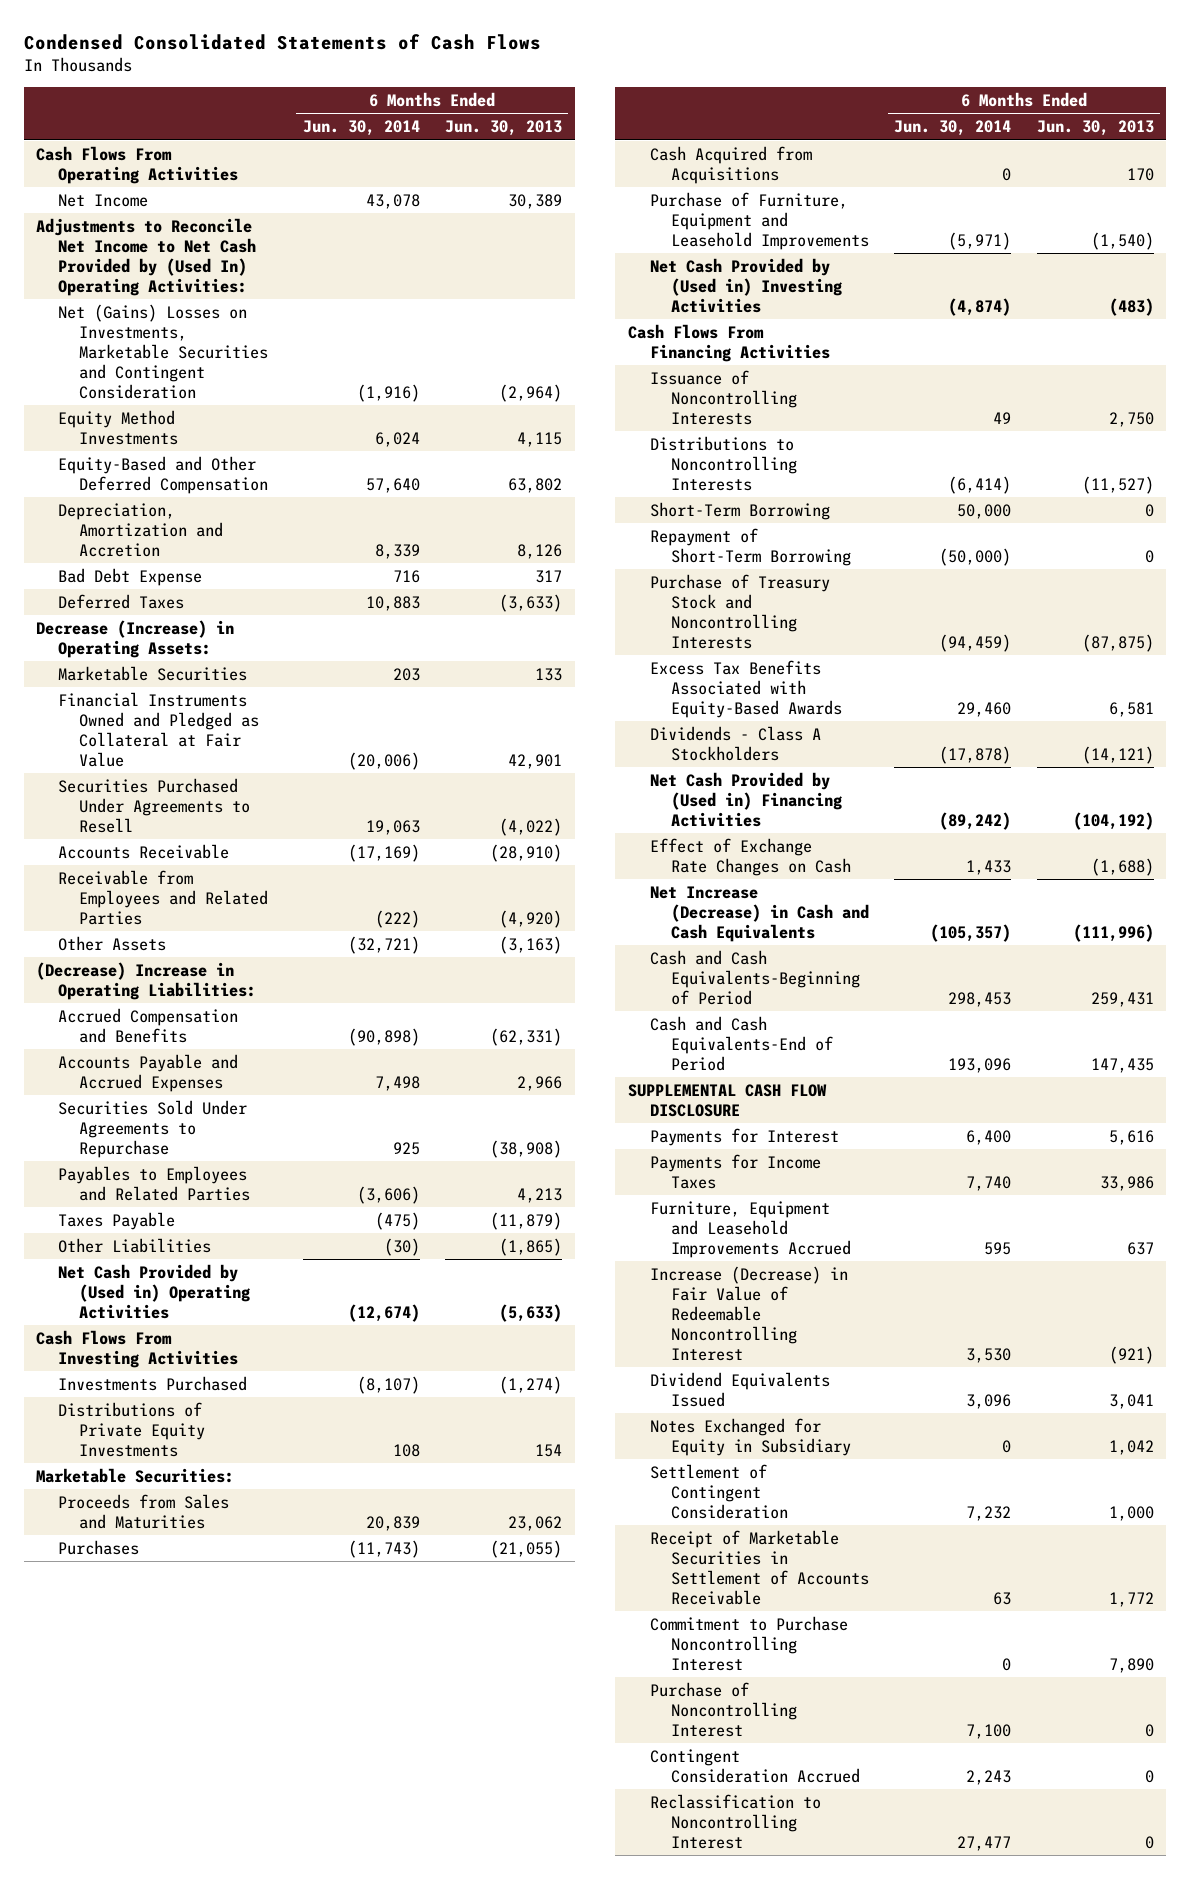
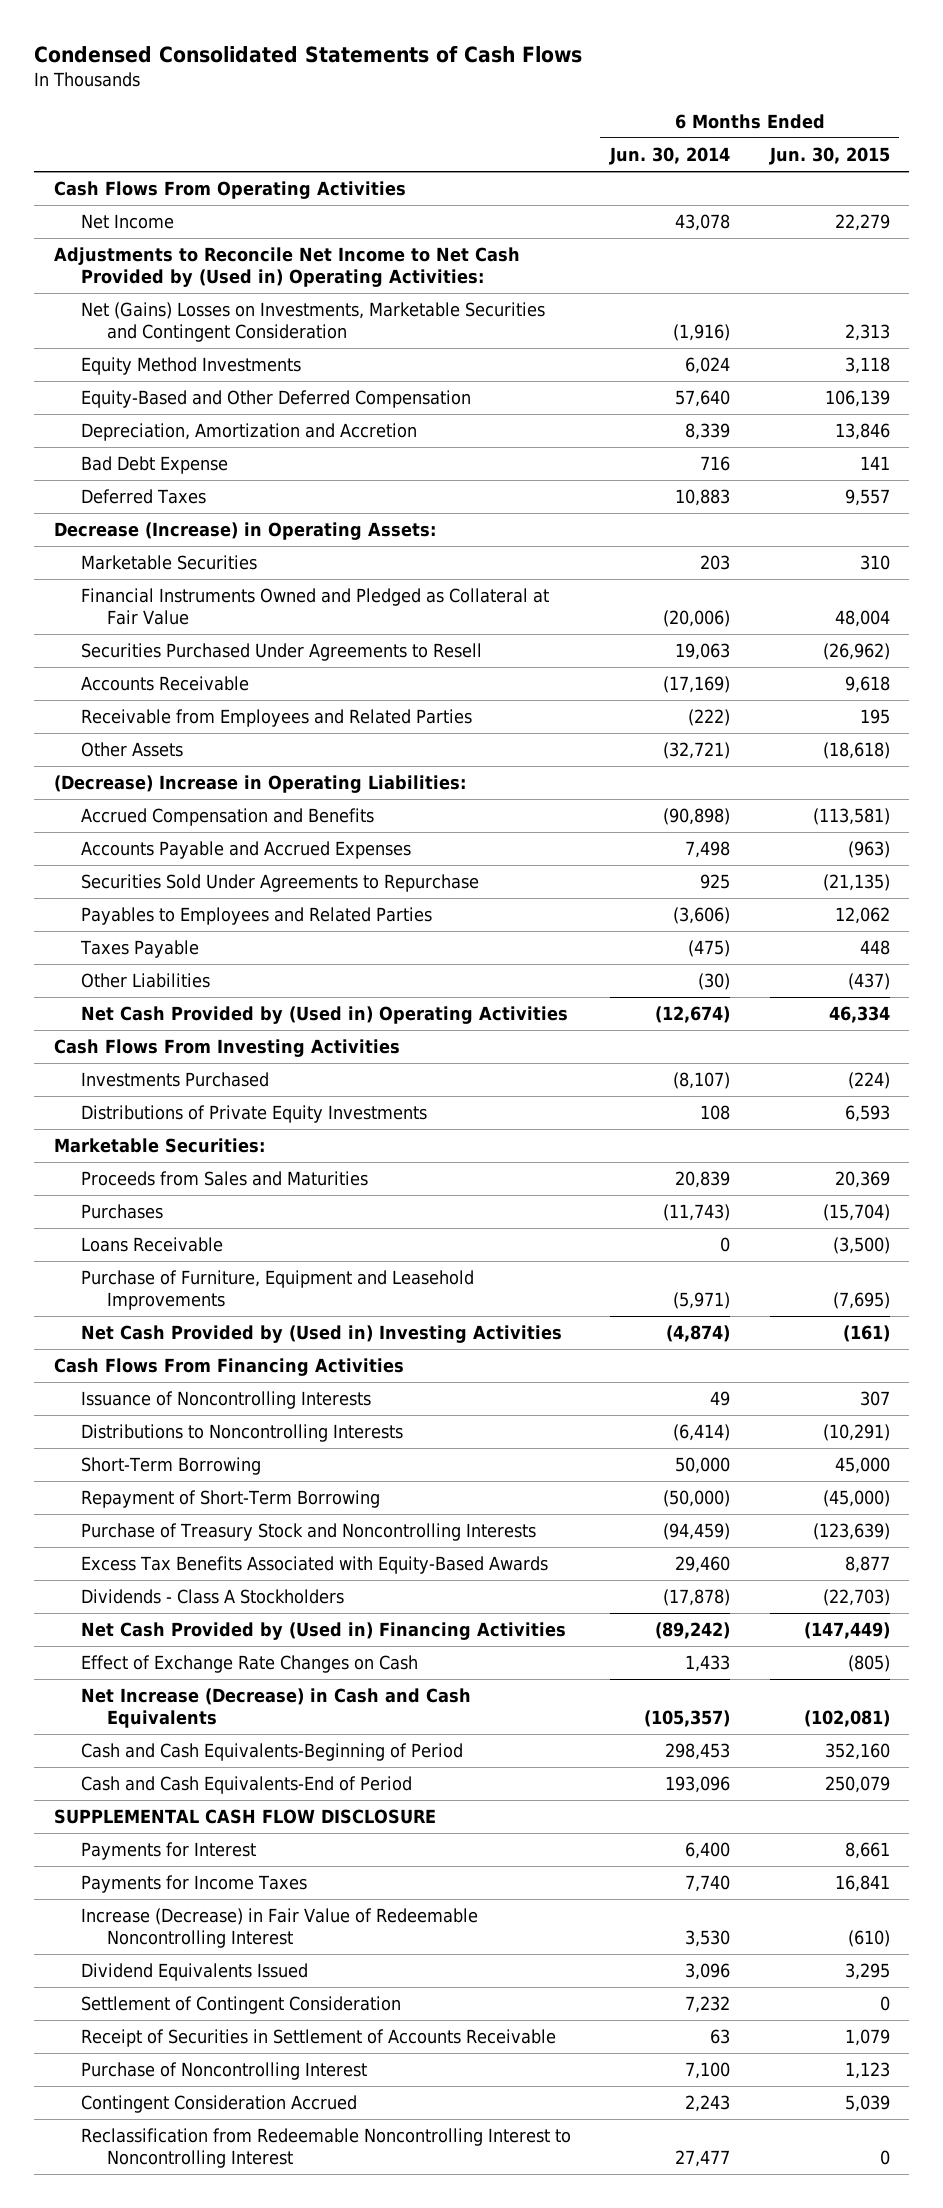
[445,120,563,137] Jun. 30, 2013 -> none
none -> [768,146,890,165] Jun. 30, 2015
[36,217,256,296] Adjustments to Reconcile Net Income to Net Cash Provided by (Used In) Operating Activities: -> [53,247,520,288] Adjustments to Reconcile Net Income to Net Cash Provided by (Used in) Operating Activities:
[649,145,812,184] Cash Acquired from Acquisitions -> none
none -> [80,1237,223,1253] Loans Receivable
[649,1200,851,1258] Furniture, Equipment and Leasehold Improvements Accrued -> none
[649,1417,851,1456] Notes Exchanged for Equity in Subsidiary -> none
[649,1615,848,1671] Commitment to Purchase Noncontrolling Interest -> none
[649,1529,869,1605] Receipt of Marketable Securities in Settlement of Accounts Receivable -> [80,2029,556,2048] Receipt of Securities in Settlement of Accounts Receivable
[649,1793,821,1849] Reclassification to Noncontrolling Interest -> [80,2128,571,2169] Reclassification from Redeemable Noncontrolling Interest to Noncontrolling Interest

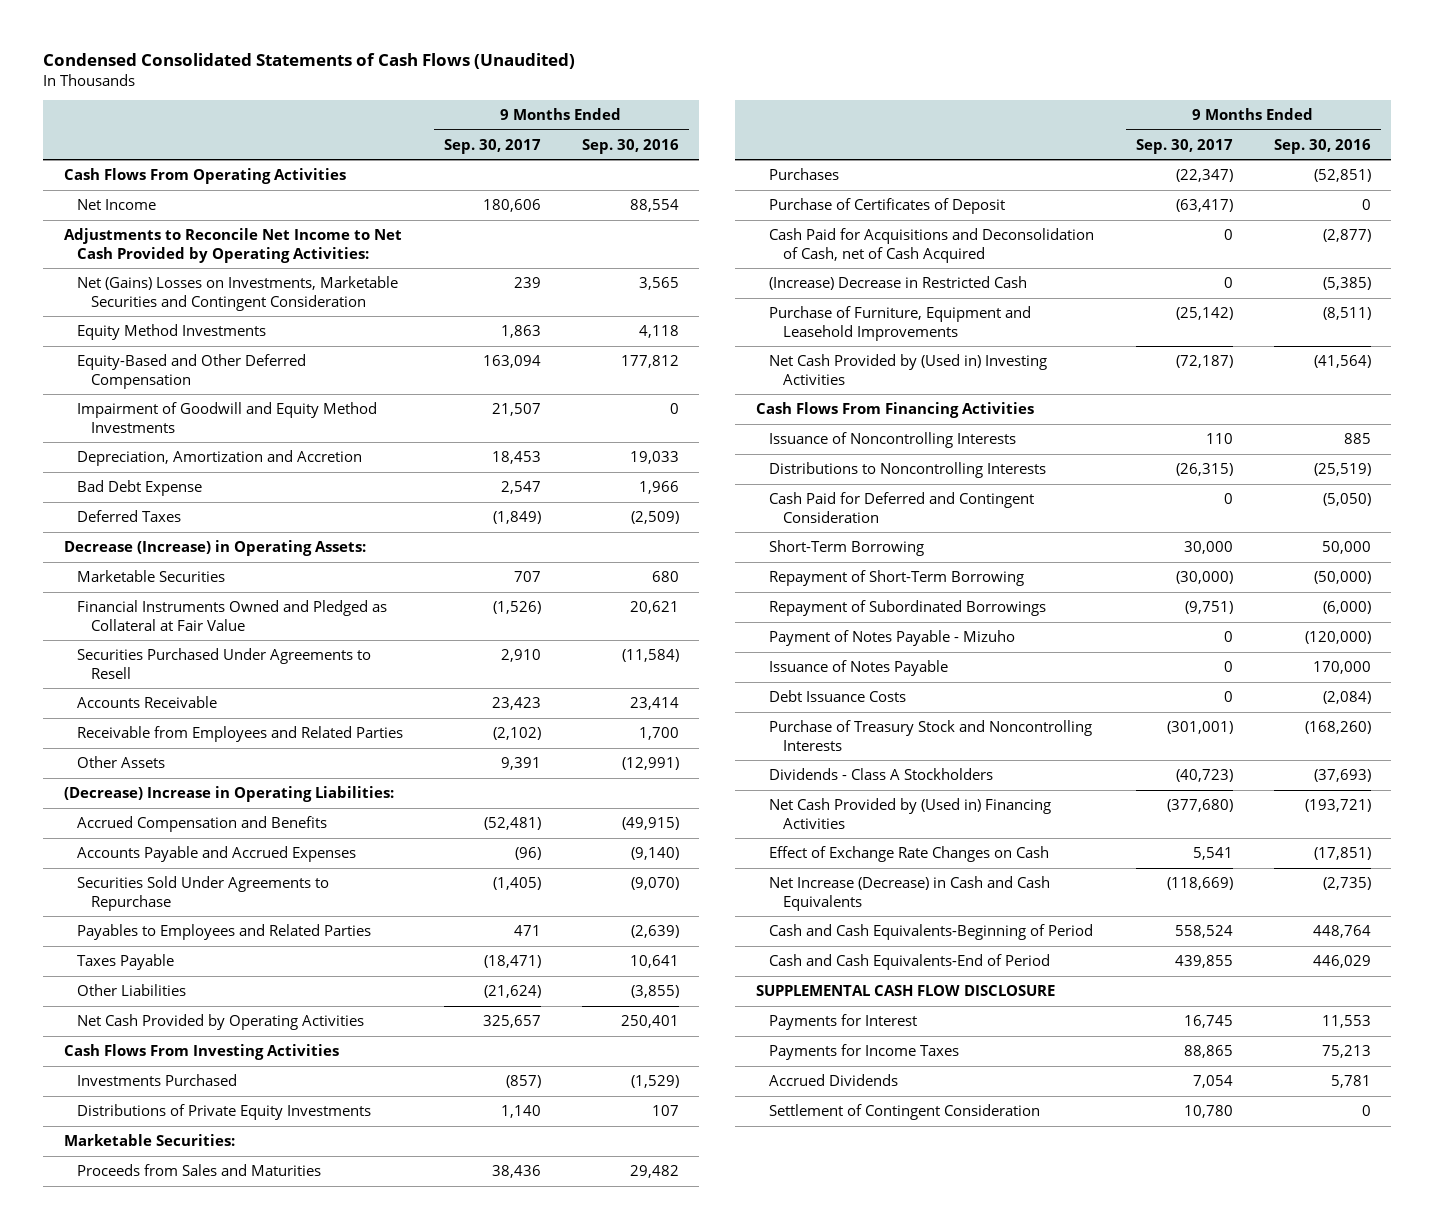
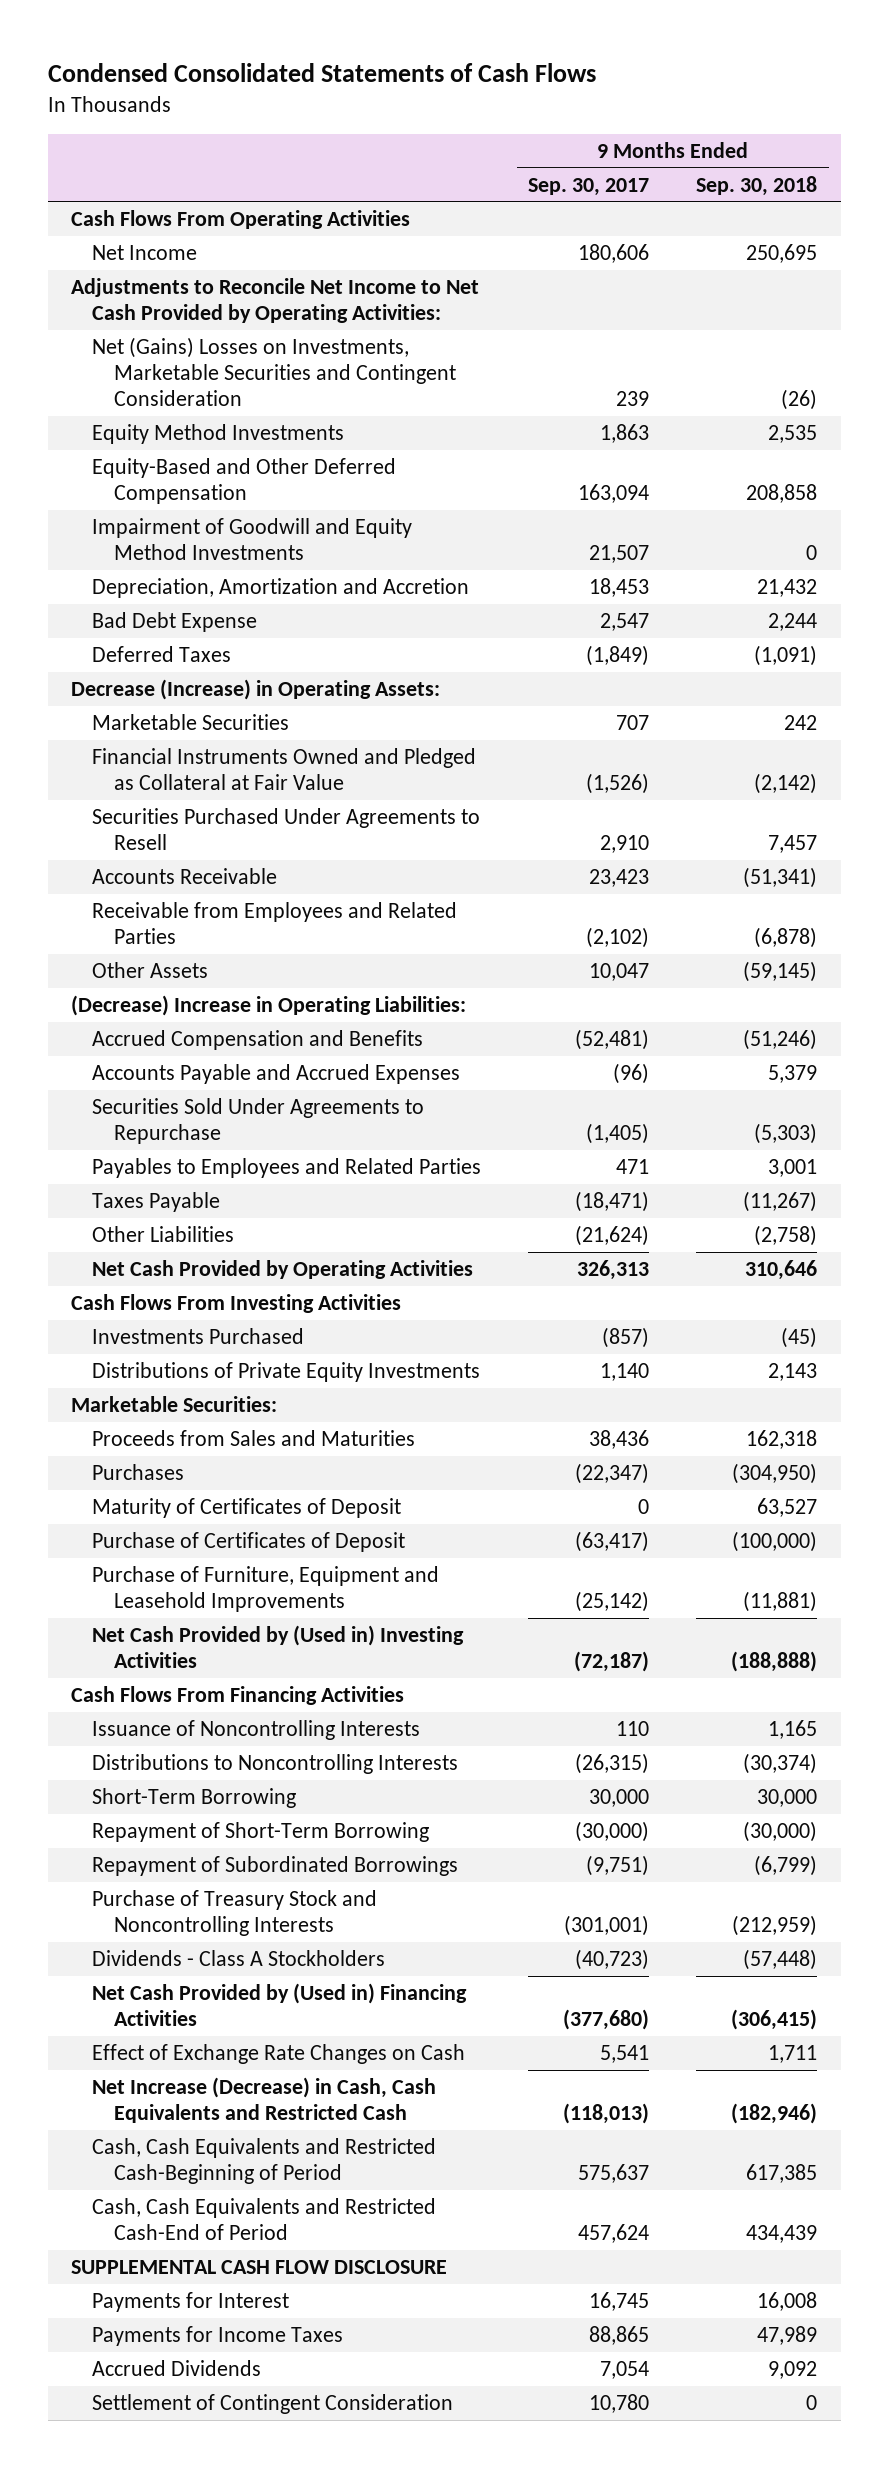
[43,52,576,69] Condensed Consolidated Statements of Cash Flows (Unaudited) -> [47,62,596,82] Condensed Consolidated Statements of Cash Flows
[581,138,679,154] Sep. 30, 2016 -> none
none -> [696,175,818,196] Sep. 30, 2018
[500,756,541,770] 9,391 -> [589,963,650,982] 10,047
[482,1014,541,1028] 325,657 -> [577,1260,650,1281] 326,313
none -> [92,1498,402,1519] Maturity of Certificates of Deposit
[769,227,1095,263] Cash Paid for Acquisitions and Deconsolidation of Cash, net of Cash Acquired -> none
[769,275,1028,290] (Increase) Decrease in Restricted Cash -> none
[769,491,1035,523] Cash Paid for Deferred and Contingent Consideration -> none
[769,629,1016,646] Payment of Notes Payable - Mizuho -> none
[769,659,949,676] Issuance of Notes Payable -> none
[769,689,907,702] Debt Issuance Costs -> none
[769,875,1051,911] Net Increase (Decrease) in Cash and Cash Equivalents -> [92,2077,437,2124] Net Increase (Decrease) in Cash, Cash Equivalents and Restricted Cash
[1167,876,1234,890] (118,669) -> [563,2103,650,2125] (118,013)
[769,923,1094,940] Cash and Cash Equivalents-Beginning of Period -> [92,2138,437,2185] Cash, Cash Equivalents and Restricted Cash-Beginning of Period
[1175,924,1234,938] 558,524 -> [578,2164,650,2184] 575,637
[769,953,1051,970] Cash and Cash Equivalents-End of Period -> [92,2198,437,2241] Cash, Cash Equivalents and Restricted Cash-End of Period
[1175,954,1234,968] 439,855 -> [578,2224,650,2244] 457,624

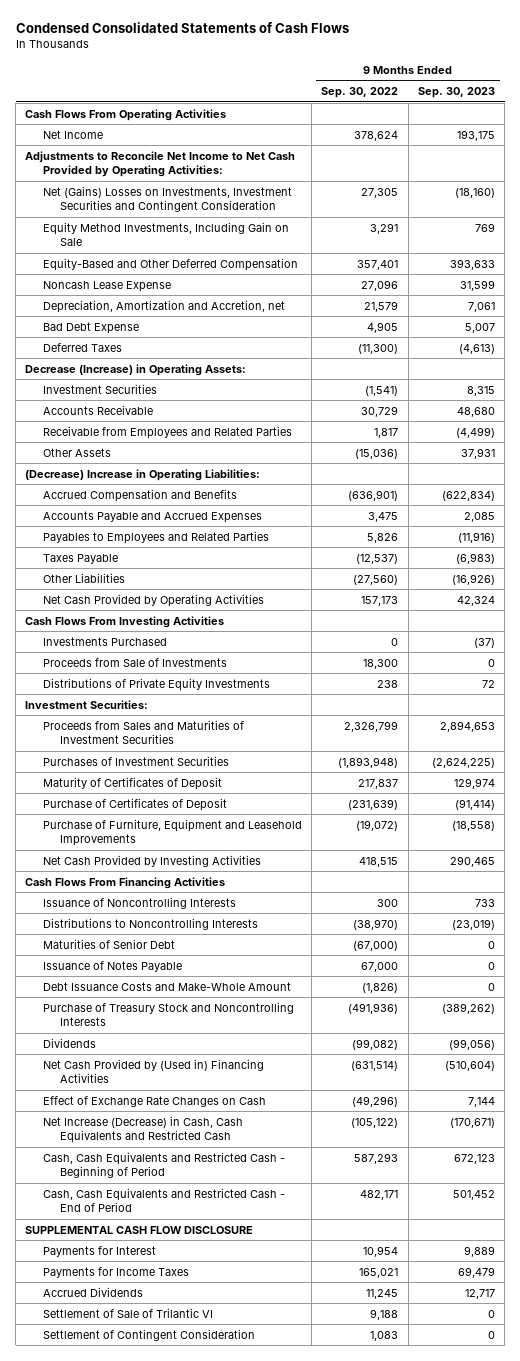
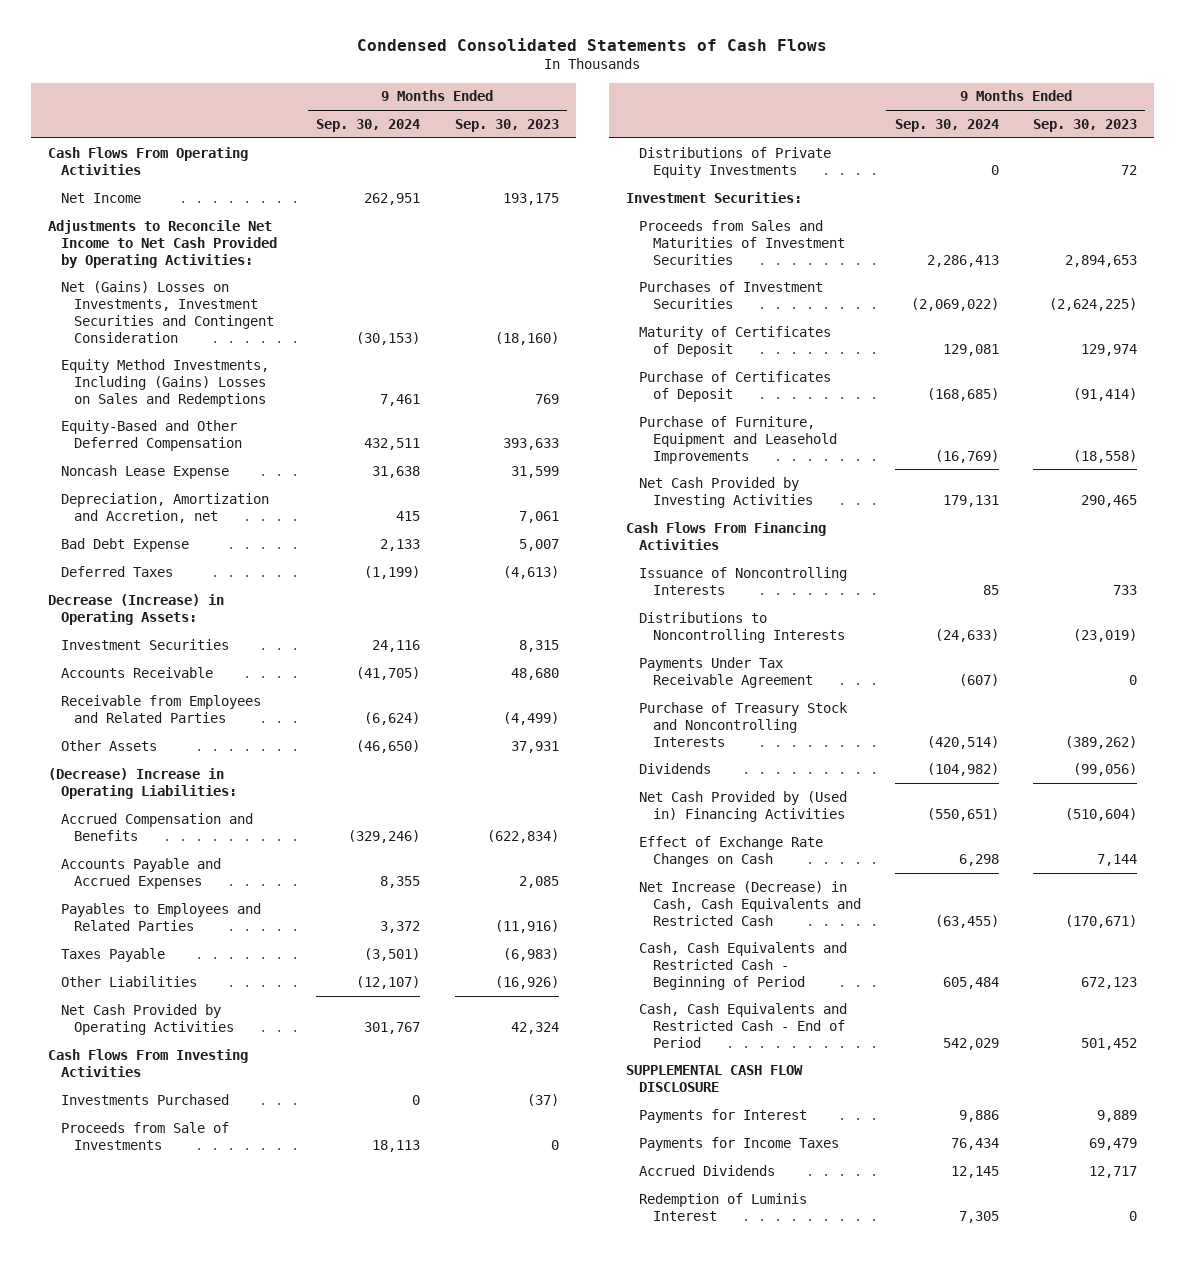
[321,87,399,99] Sep. 30, 2022 -> none
none -> [316,119,421,133] Sep. 30, 2024
[42,221,289,247] Equity Method Investments, Including Gain on Sale -> [60,358,269,407] Equity Method Investments, Including (Gains) Losses on Sales and Redemptions
[42,938,175,949] Maturities of Senior Debt -> none
[42,960,182,972] Issuance of Notes Payable -> none
[42,981,291,991] Debt Issuance Costs and Make-Whole Amount -> none
none -> [639,656,813,688] Payments Under Tax Receivable Agreement
[42,1307,213,1318] Settlement of Sale of Trilantic VI -> none
[42,1328,255,1341] Settlement of Contingent Consideration -> none
none -> [639,1192,808,1221] Redemption of Luminis Interest

